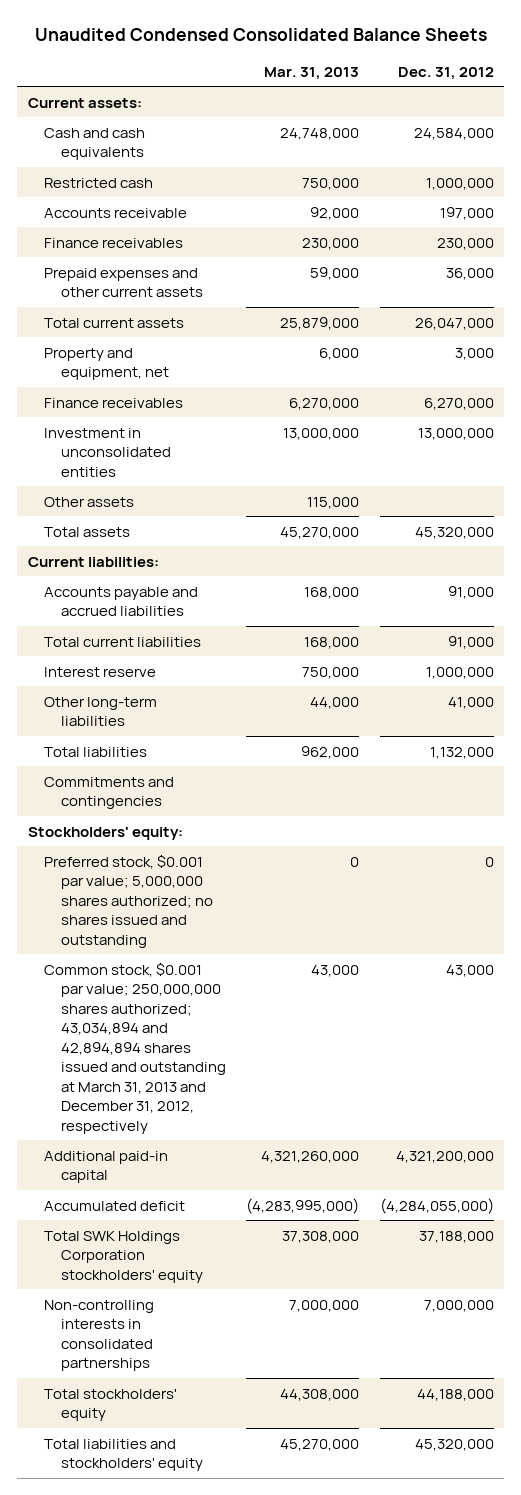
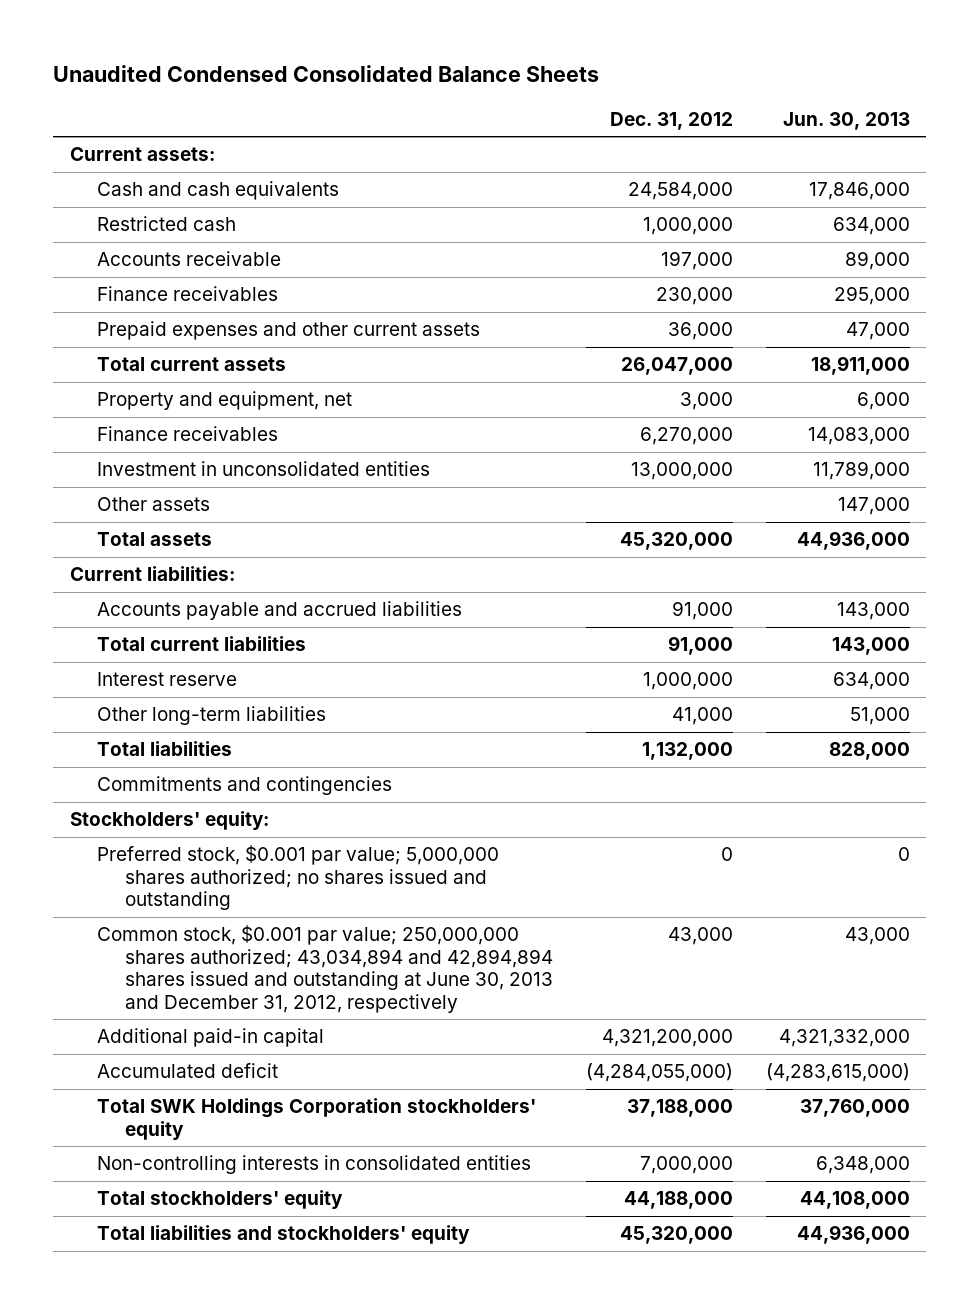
[264,66,360,80] Mar. 31, 2013 -> none
none -> [783,111,911,130] Jun. 30, 2013
[44,961,226,1134] Common stock, $0.001 par value; 250,000,000 shares authorized; 43,034,894 and 42,894,894 shares issued and outstanding at March 31, 2013 and December 31, 2012, respectively -> [97,925,554,1013] Common stock, $0.001 par value; 250,000,000 shares authorized; 43,034,894 and 42,894,894 shares issued and outstanding at June 30, 2013 and December 31, 2012, respectively
[44,1299,155,1372] Non-controlling interests in consolidated partnerships -> [97,1155,532,1175] Non-controlling interests in consolidated entities

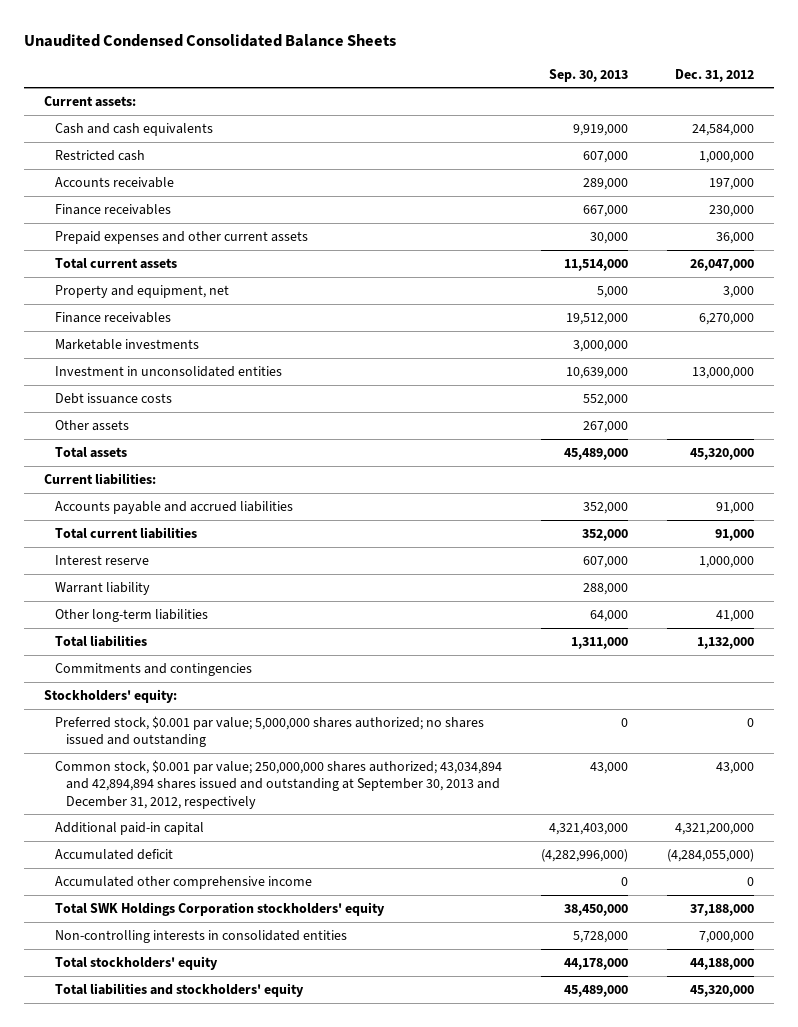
[783,111,911,130] Jun. 30, 2013 -> none
none -> [549,68,629,82] Sep. 30, 2013
none -> [55,339,200,351] Marketable investments
none -> [55,393,173,405] Debt issuance costs
none -> [55,582,151,596] Warrant liability
[97,925,554,1013] Common stock, $0.001 par value; 250,000,000 shares authorized; 43,034,894 and 42,894,894 shares issued and outstanding at June 30, 2013 and December 31, 2012, respectively -> [55,760,503,809] Common stock, $0.001 par value; 250,000,000 shares authorized; 43,034,894 and 42,894,894 shares issued and outstanding at September 30, 2013 and December 31, 2012, respectively
none -> [55,876,313,890] Accumulated other comprehensive income

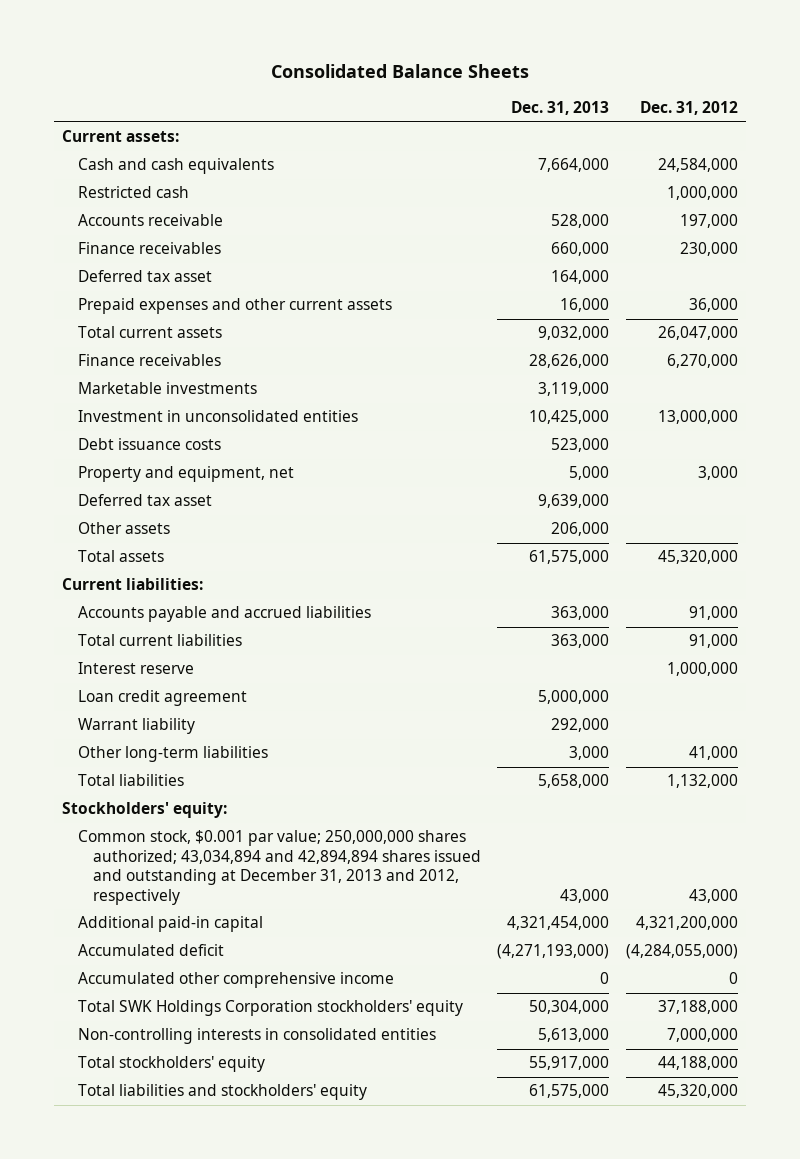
[24,34,397,48] Unaudited Condensed Consolidated Balance Sheets -> [271,64,530,79] Consolidated Balance Sheets
[549,68,629,82] Sep. 30, 2013 -> none
none -> [511,101,610,116] Dec. 31, 2013
none -> [77,270,212,283] Deferred tax asset
[55,285,230,299] Property and equipment, net -> [77,466,294,483] Property and equipment, net
none -> [77,494,212,507] Deferred tax asset
none -> [77,690,247,707] Loan credit agreement
[55,663,253,677] Commitments and contingencies -> none
[55,716,485,748] Preferred stock, $0.001 par value; 5,000,000 shares authorized; no shares issued and outstanding -> none
[55,760,503,809] Common stock, $0.001 par value; 250,000,000 shares authorized; 43,034,894 and 42,894,894 shares issued and outstanding at September 30, 2013 and December 31, 2012, respectively -> [77,830,481,905] Common stock, $0.001 par value; 250,000,000 shares authorized; 43,034,894 and 42,894,894 shares issued and outstanding at December 31, 2013 and 2012, respectively

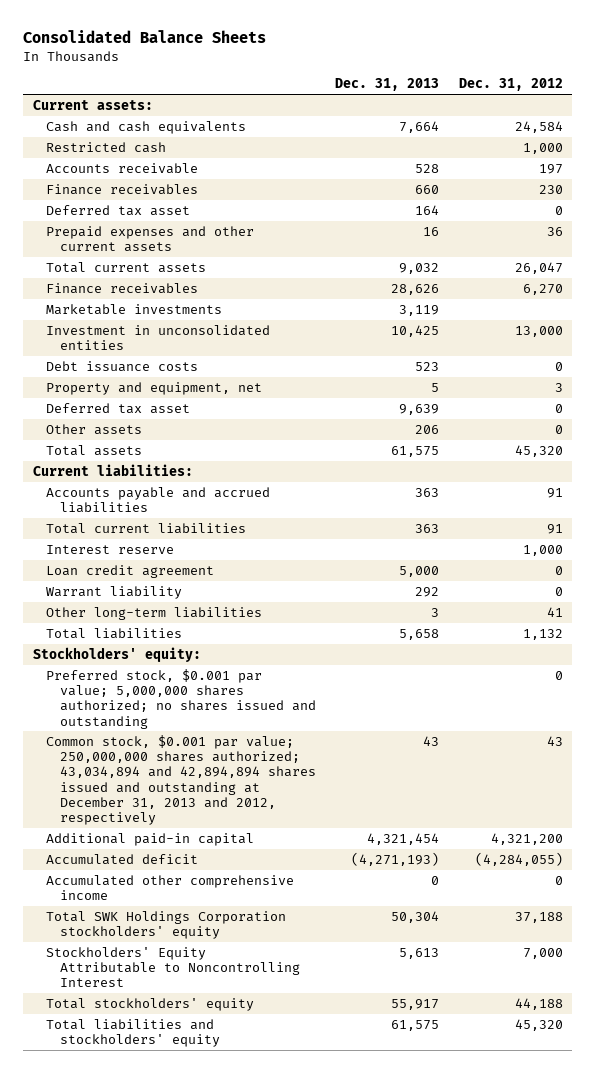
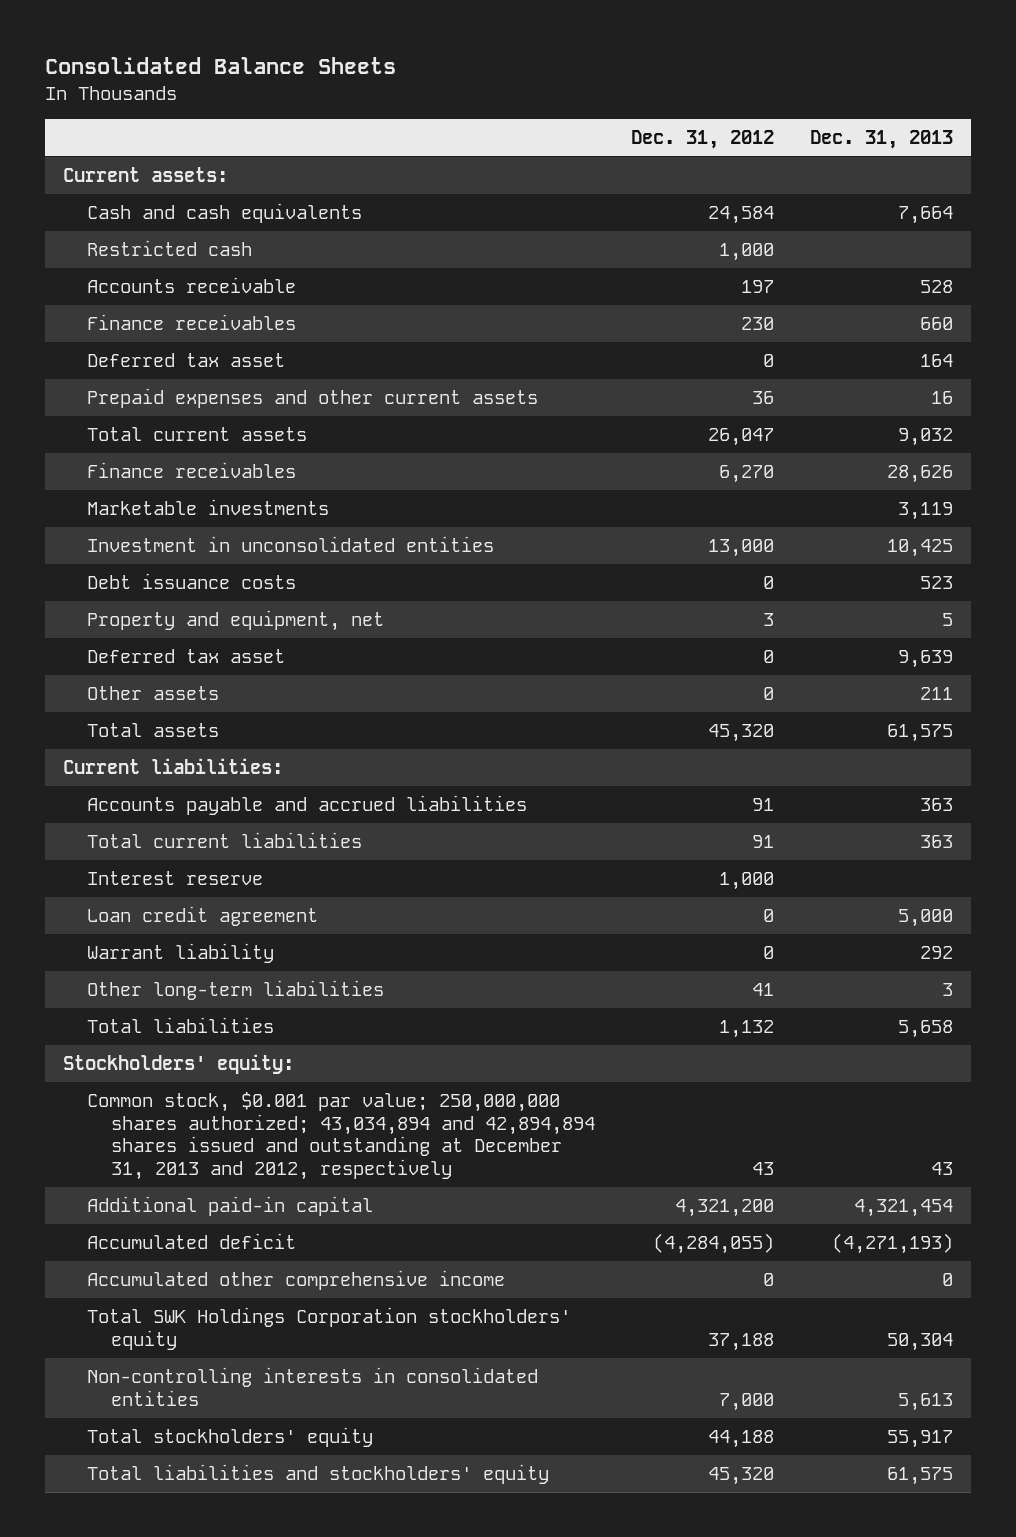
[415,424,440,434] 206 -> [919,687,953,701] 211
[46,668,316,729] Preferred stock, $0.001 par value; 5,000,000 shares authorized; no shares issued and outstanding -> none
[46,946,300,988] Stockholders' Equity Attributable to Noncontrolling Interest -> [86,1367,538,1406] Non-controlling interests in consolidated entities

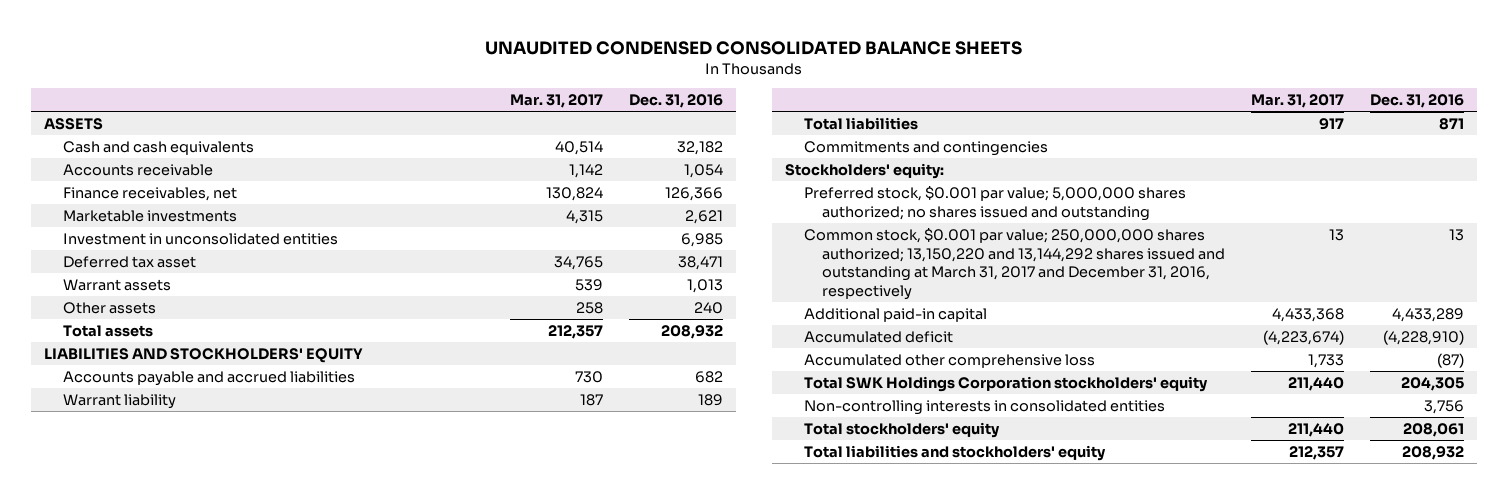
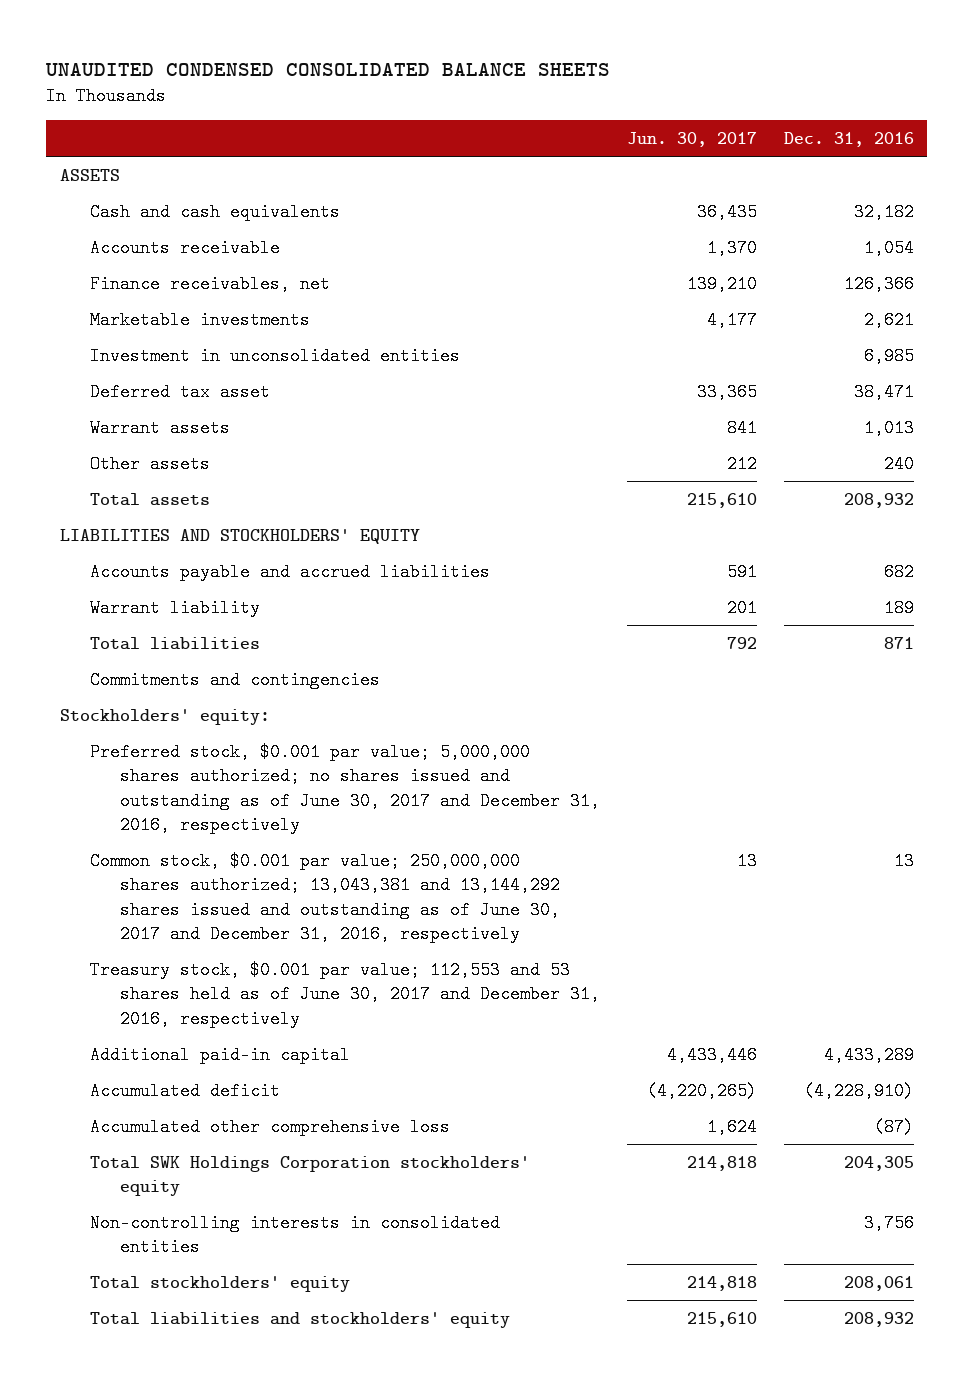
[509,94,603,109] Mar. 31, 2017 -> none
none -> [626,132,757,148] Jun. 30, 2017
[803,185,1186,221] Preferred stock, $0.001 par value; 5,000,000 shares authorized; no shares issued and outstanding -> [89,742,600,834] Preferred stock, $0.001 par value; 5,000,000 shares authorized; no shares issued and outstanding as of June 30, 2017 and December 31, 2016, respectively
[803,227,1226,301] Common stock, $0.001 par value; 250,000,000 shares authorized; 13,150,220 and 13,144,292 shares issued and outstanding at March 31, 2017 and December 31, 2016, respectively -> [89,851,560,943] Common stock, $0.001 par value; 250,000,000 shares authorized; 13,043,381 and 13,144,292 shares issued and outstanding as of June 30, 2017 and December 31, 2016, respectively
none -> [89,960,600,1028] Treasury stock, $0.001 par value; 112,553 and 53 shares held as of June 30, 2017 and December 31, 2016, respectively

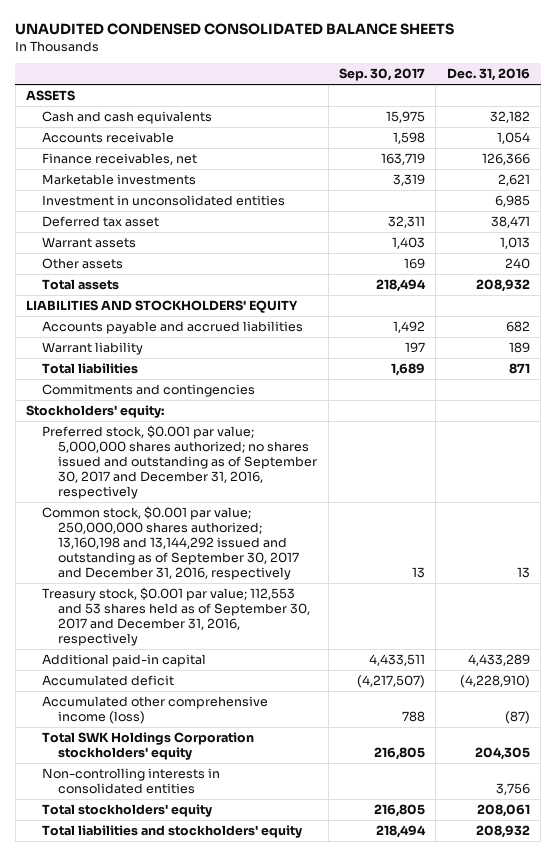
[626,132,757,148] Jun. 30, 2017 -> none
none -> [339,68,426,82] Sep. 30, 2017
[89,742,600,834] Preferred stock, $0.001 par value; 5,000,000 shares authorized; no shares issued and outstanding as of June 30, 2017 and December 31, 2016, respectively -> [42,425,318,500] Preferred stock, $0.001 par value; 5,000,000 shares authorized; no shares issued and outstanding as of September 30, 2017 and December 31, 2016, respectively
[89,851,560,943] Common stock, $0.001 par value; 250,000,000 shares authorized; 13,043,381 and 13,144,292 shares issued and outstanding as of June 30, 2017 and December 31, 2016, respectively -> [42,506,300,581] Common stock, $0.001 par value; 250,000,000 shares authorized; 13,160,198 and 13,144,292 issued and outstanding as of September 30, 2017 and December 31, 2016, respectively
[89,960,600,1028] Treasury stock, $0.001 par value; 112,553 and 53 shares held as of June 30, 2017 and December 31, 2016, respectively -> [42,587,311,647] Treasury stock, $0.001 par value; 112,553 and 53 shares held as of September 30, 2017 and December 31, 2016, respectively
[89,1117,450,1136] Accumulated other comprehensive loss -> [42,696,269,725] Accumulated other comprehensive income (loss)

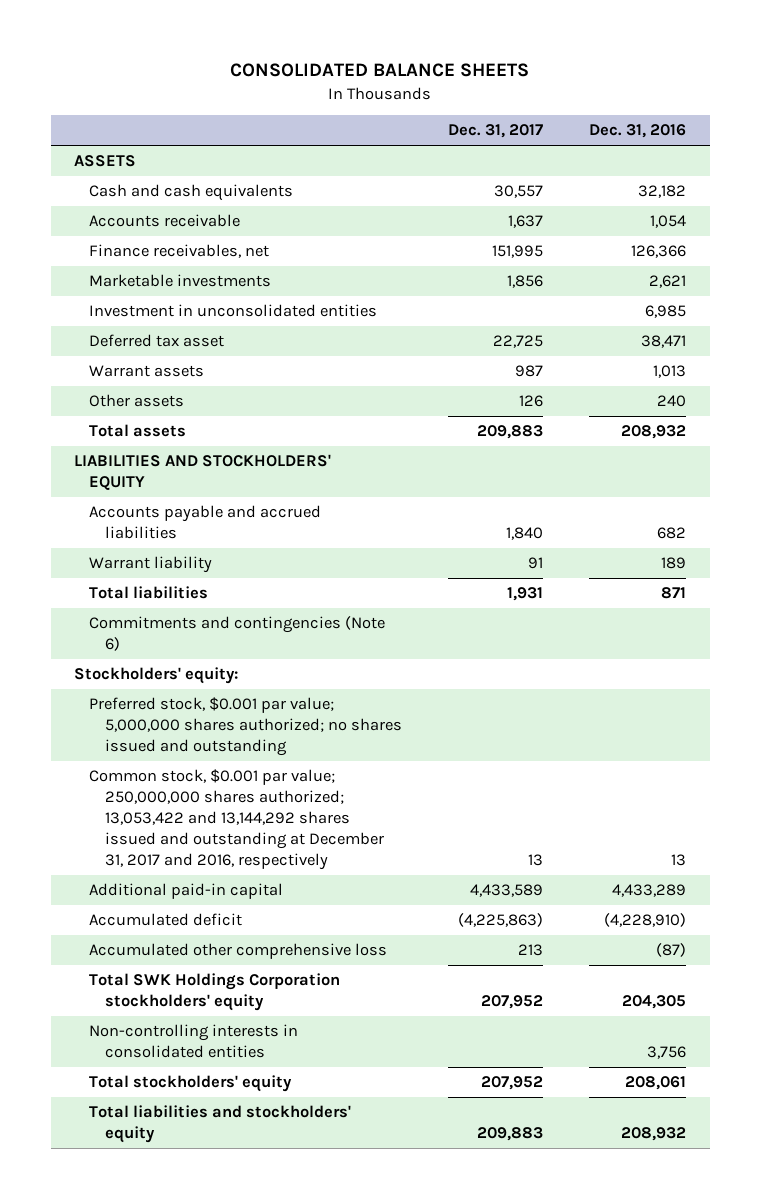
[15,23,455,36] UNAUDITED CONDENSED CONSOLIDATED BALANCE SHEETS -> [230,63,530,78] CONSOLIDATED BALANCE SHEETS
[339,68,426,82] Sep. 30, 2017 -> none
none -> [448,124,544,139] Dec. 31, 2017
[42,384,256,398] Commitments and contingencies -> [89,616,386,652] Commitments and contingencies (Note 6)
[42,587,311,647] Treasury stock, $0.001 par value; 112,553 and 53 shares held as of September 30, 2017 and December 31, 2016, respectively -> none
[42,425,318,500] Preferred stock, $0.001 par value; 5,000,000 shares authorized; no shares issued and outstanding as of September 30, 2017 and December 31, 2016, respectively -> [89,697,402,756] Preferred stock, $0.001 par value; 5,000,000 shares authorized; no shares issued and outstanding
[42,506,300,581] Common stock, $0.001 par value; 250,000,000 shares authorized; 13,160,198 and 13,144,292 issued and outstanding as of September 30, 2017 and December 31, 2016, respectively -> [89,769,384,870] Common stock, $0.001 par value; 250,000,000 shares authorized; 13,053,422 and 13,144,292 shares issued and outstanding at December 31, 2017 and 2016, respectively
[42,696,269,725] Accumulated other comprehensive income (loss) -> [89,943,388,960] Accumulated other comprehensive loss

